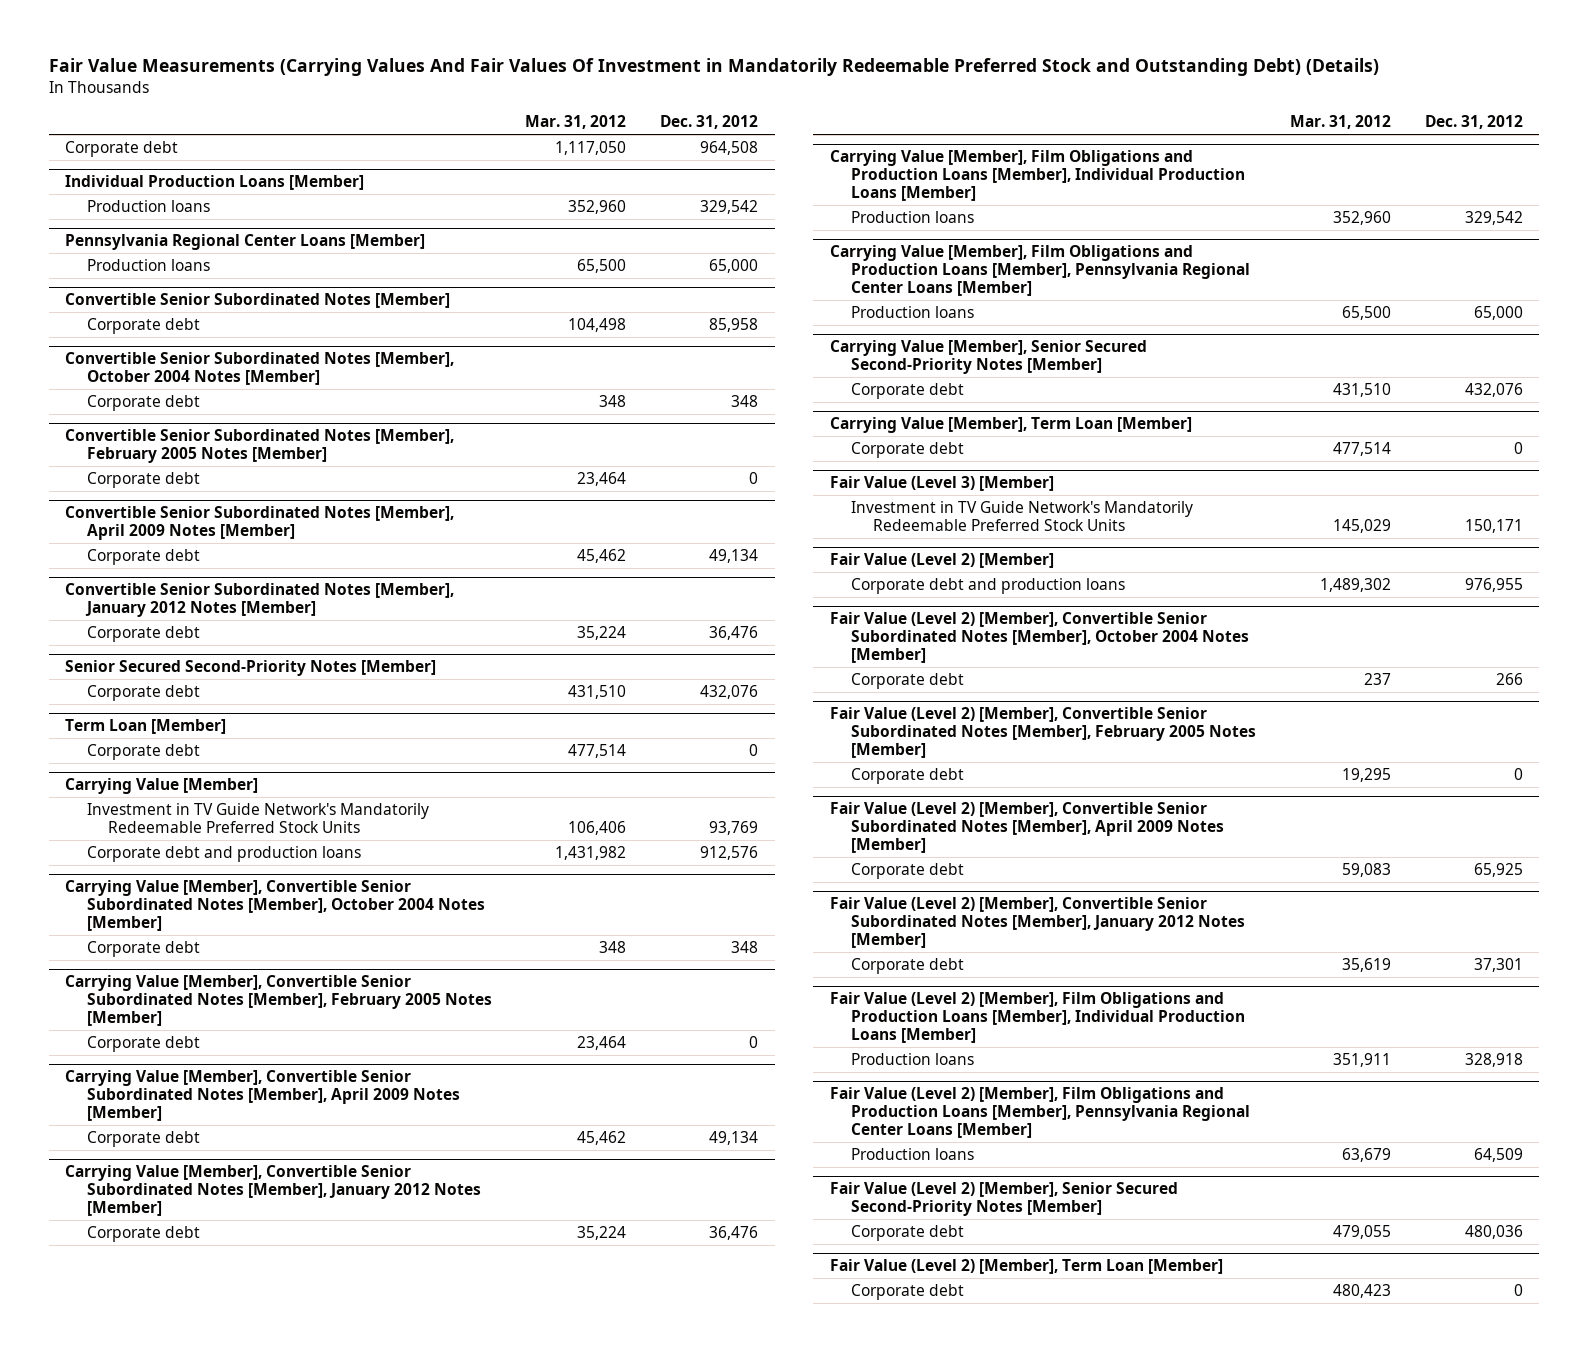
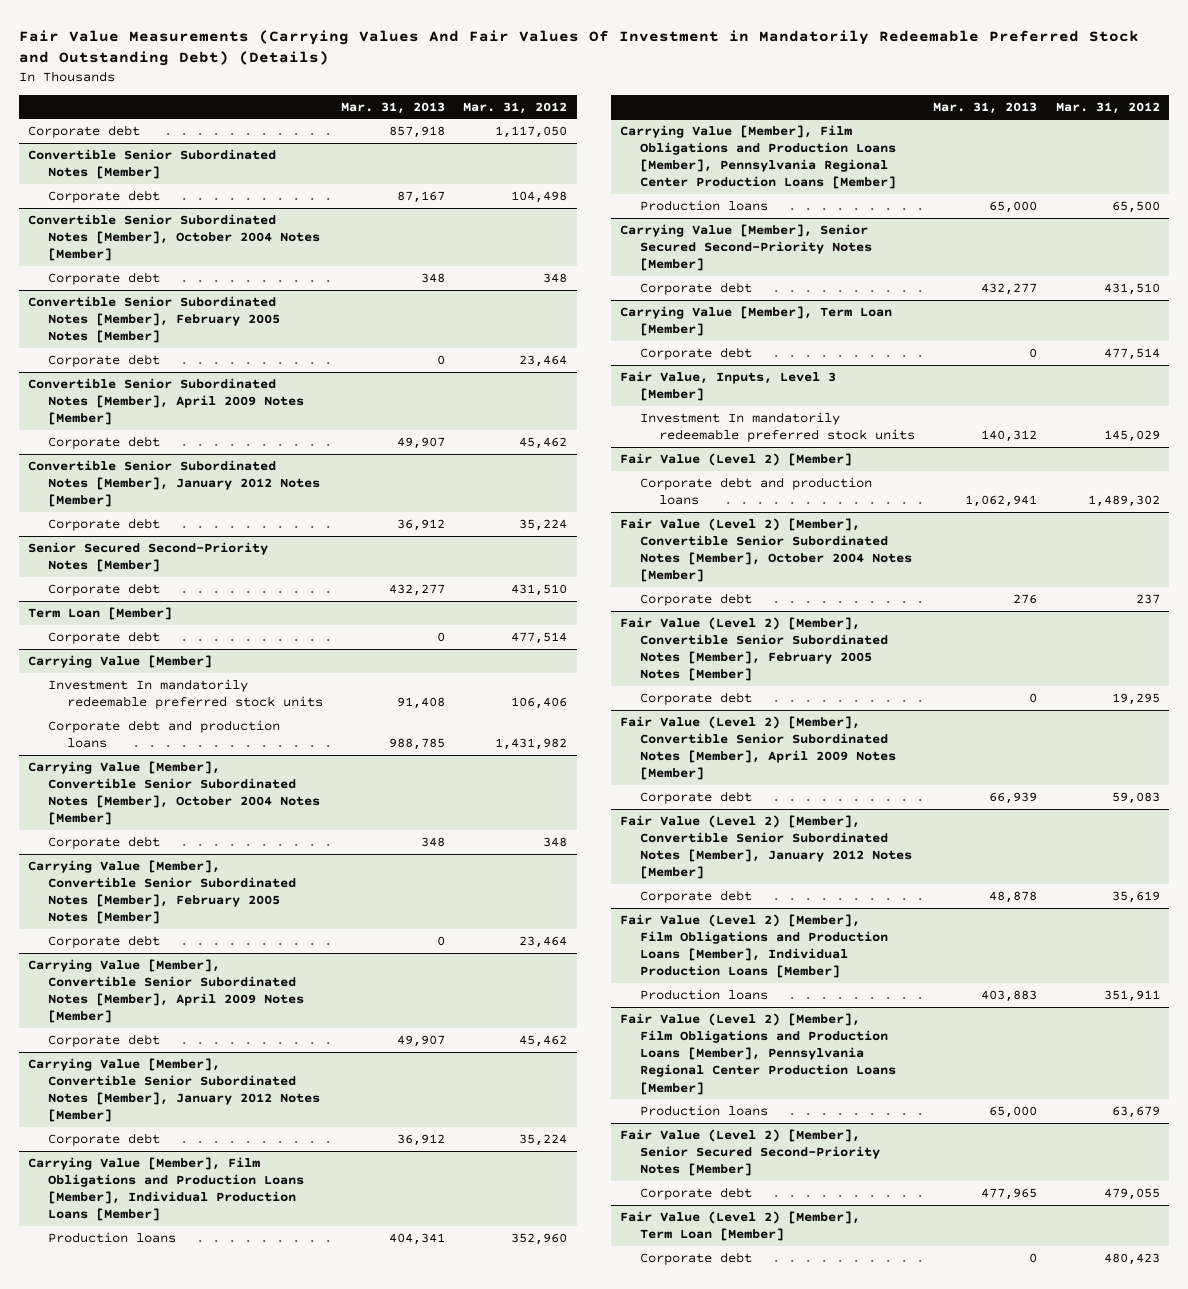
[659,114,758,129] Dec. 31, 2012 -> none
none -> [341,101,446,114] Mar. 31, 2013
[65,175,365,191] Individual Production Loans [Member] -> none
[86,200,210,213] Production loans -> none
[65,234,426,251] Pennsylvania Regional Center Loans [Member] -> none
[86,259,210,272] Production loans -> none
[86,803,429,834] Investment in TV Guide Network's Mandatorily Redeemable Preferred Stock Units -> [47,678,324,710] Investment In mandatorily redeemable preferred stock units
[830,245,1251,297] Carrying Value [Member], Film Obligations and Production Loans [Member], Pennsylvania Regional Center Loans [Member] -> [620,124,896,190] Carrying Value [Member], Film Obligations and Production Loans [Member], Pennsylvania Regional Center Production Loans [Member]
[830,476,1055,492] Fair Value (Level 3) [Member] -> [620,370,837,402] Fair Value, Inputs, Level 3 [Member]
[851,501,1194,532] Investment in TV Guide Network's Mandatorily Redeemable Preferred Stock Units -> [639,411,916,443] Investment In mandatorily redeemable preferred stock units
[830,1087,1251,1139] Fair Value (Level 2) [Member], Film Obligations and Production Loans [Member], Pennsylvania Regional Center Loans [Member] -> [620,1012,896,1095] Fair Value (Level 2) [Member], Film Obligations and Production Loans [Member], Pennsylvania Regional Center Production Loans [Member]

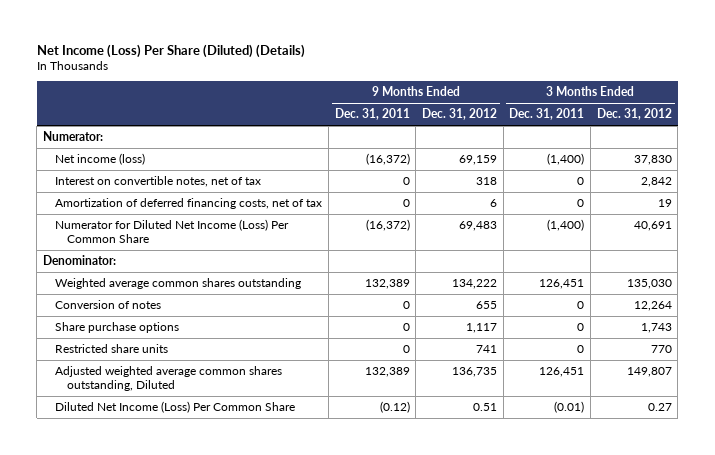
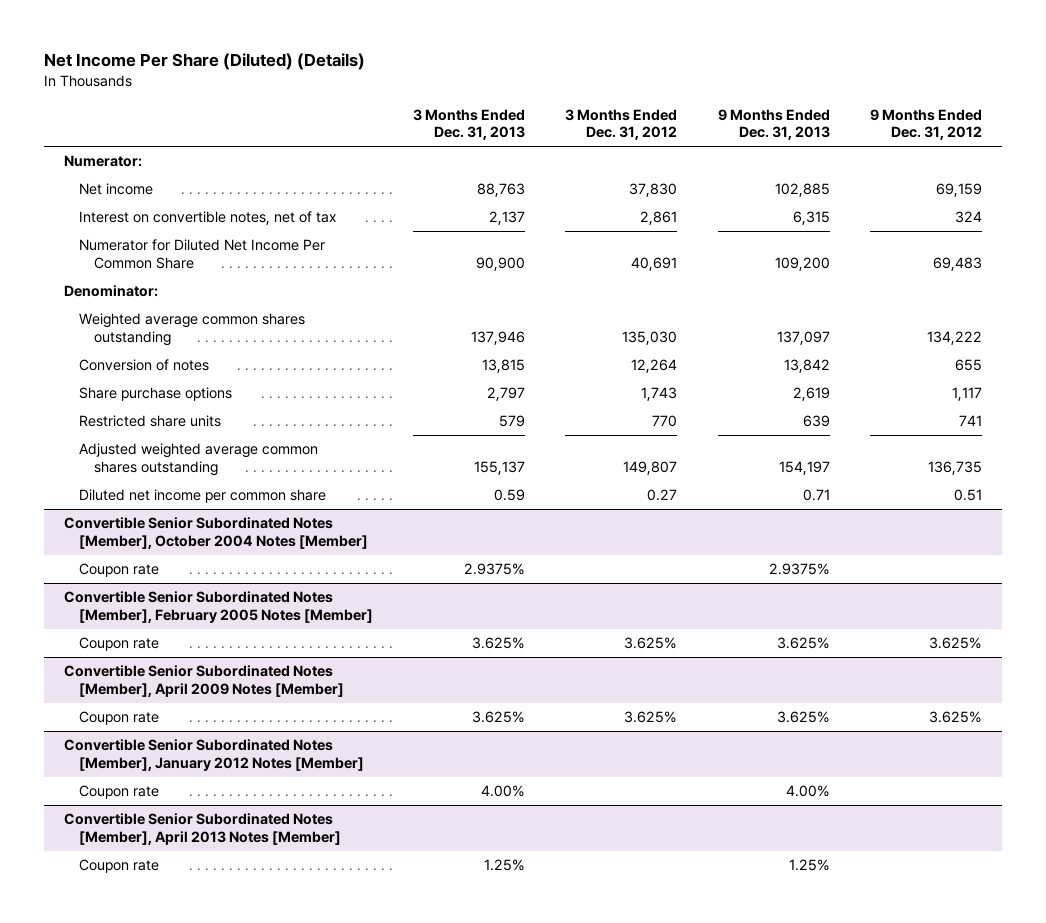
[36,43,305,58] Net Income (Loss) Per Share (Diluted) (Details) -> [43,53,365,71] Net Income Per Share (Diluted) (Details)
[334,108,410,121] Dec. 31, 2011 -> none
[509,108,585,121] Dec. 31, 2011 -> none
none -> [413,108,526,141] 3 Months Ended Dec. 31, 2013
none -> [717,108,830,141] 9 Months Ended Dec. 31, 2013
[55,198,323,210] Amortization of deferred financing costs, net of tax -> none
[55,153,146,166] Net income (loss) -> [78,183,153,196] Net income
[475,177,497,186] 318 -> [954,211,982,224] 324
[640,177,672,188] 2,842 -> [640,211,678,226] 2,861
[55,219,290,243] Numerator for Diluted Net Income (Loss) Per Common Share -> [78,239,325,269] Numerator for Diluted Net Income Per Common Share
[55,366,283,391] Adjusted weighted average common shares outstanding, Diluted -> [78,443,318,476] Adjusted weighted average common shares outstanding
[55,401,296,414] Diluted Net Income (Loss) Per Common Share -> [78,489,326,504] Diluted net income per common share
none -> [63,517,368,549] Convertible Senior Subordinated Notes [Member], October 2004 Notes [Member]
none -> [78,563,159,578] Coupon rate
none -> [63,591,373,623] Convertible Senior Subordinated Notes [Member], February 2005 Notes [Member]
none -> [78,637,159,652] Coupon rate
none -> [63,665,344,697] Convertible Senior Subordinated Notes [Member], April 2009 Notes [Member]
none -> [78,711,159,726] Coupon rate
none -> [63,739,364,771] Convertible Senior Subordinated Notes [Member], January 2012 Notes [Member]
none -> [78,785,159,800] Coupon rate
none -> [63,813,341,845] Convertible Senior Subordinated Notes [Member], April 2013 Notes [Member]
none -> [78,859,159,874] Coupon rate

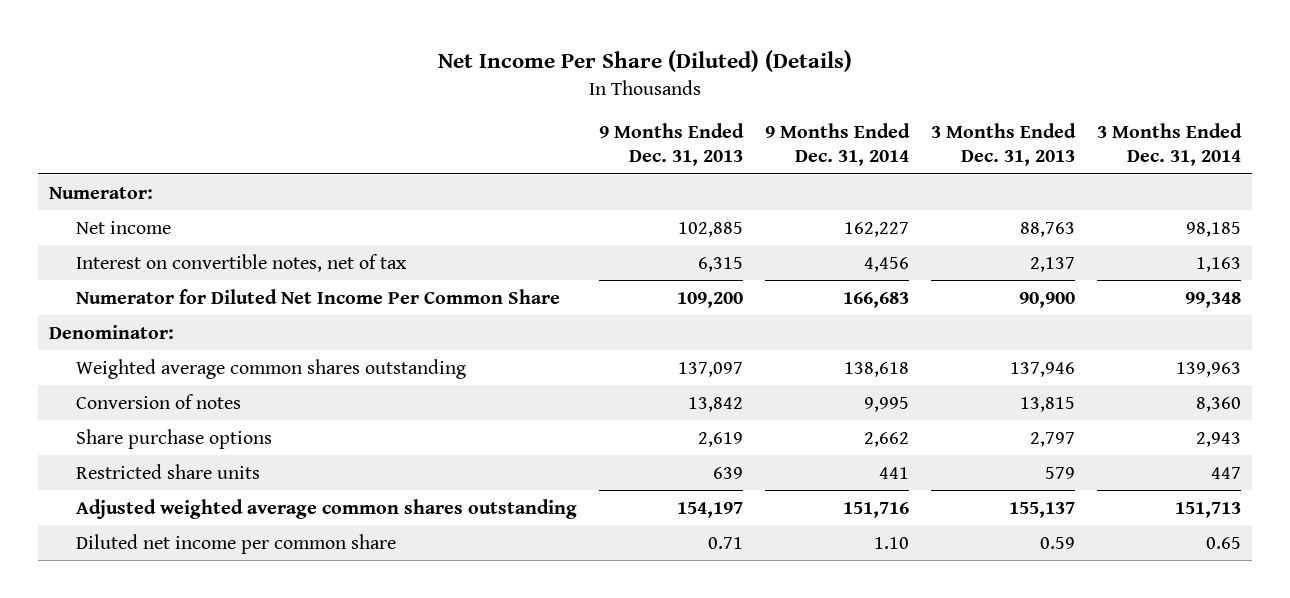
[565,108,678,141] 3 Months Ended Dec. 31, 2012 -> none
[869,108,982,141] 9 Months Ended Dec. 31, 2012 -> none
none -> [764,122,910,167] 9 Months Ended Dec. 31, 2014
none -> [1097,122,1243,167] 3 Months Ended Dec. 31, 2014
[63,517,368,549] Convertible Senior Subordinated Notes [Member], October 2004 Notes [Member] -> none
[78,563,159,578] Coupon rate -> none
[63,591,373,623] Convertible Senior Subordinated Notes [Member], February 2005 Notes [Member] -> none
[78,637,159,652] Coupon rate -> none
[63,665,344,697] Convertible Senior Subordinated Notes [Member], April 2009 Notes [Member] -> none
[78,711,159,726] Coupon rate -> none
[63,739,364,771] Convertible Senior Subordinated Notes [Member], January 2012 Notes [Member] -> none
[78,785,159,800] Coupon rate -> none
[63,813,341,845] Convertible Senior Subordinated Notes [Member], April 2013 Notes [Member] -> none
[78,859,159,874] Coupon rate -> none

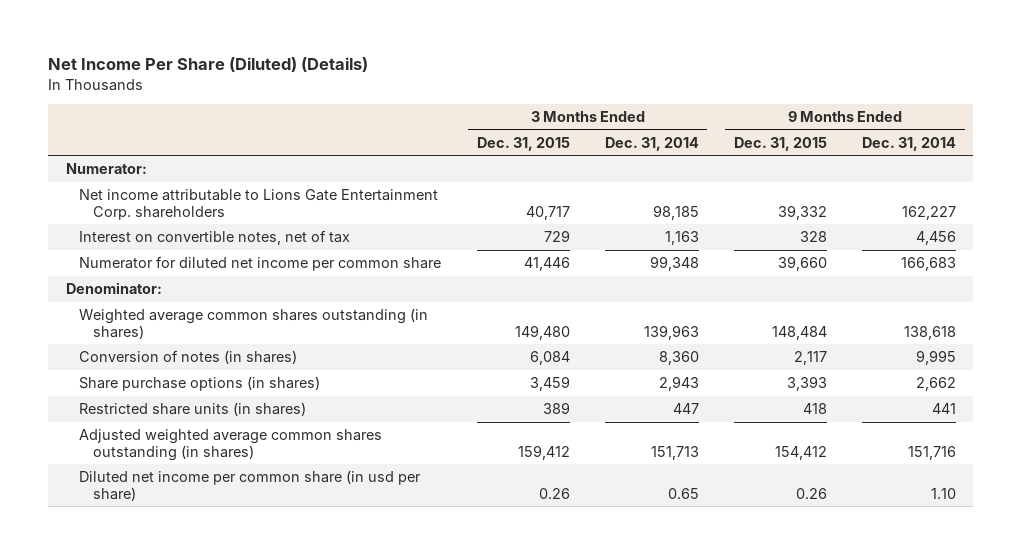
[598,122,744,167] 9 Months Ended Dec. 31, 2013 -> none
[930,122,1076,167] 3 Months Ended Dec. 31, 2013 -> none
none -> [476,136,570,151] Dec. 31, 2015
none -> [733,136,827,151] Dec. 31, 2015
[75,220,171,234] Net income -> [79,189,439,220] Net income attributable to Lions Gate Entertainment Corp. shareholders
[75,288,560,304] Numerator for Diluted Net Income Per Common Share -> [79,256,442,272] Numerator for diluted net income per common share
[75,358,466,379] Weighted average common shares outstanding -> [79,308,429,339] Weighted average common shares outstanding (in shares)
[75,393,241,409] Conversion of notes -> [79,350,298,365] Conversion of notes (in shares)
[75,428,272,449] Share purchase options -> [79,376,321,392] Share purchase options (in shares)
[75,463,260,479] Restricted share units -> [79,402,307,417] Restricted share units (in shares)
[75,498,577,519] Adjusted weighted average common shares outstanding -> [79,429,383,461] Adjusted weighted average common shares outstanding (in shares)
[75,533,396,554] Diluted net income per common share -> [79,470,422,501] Diluted net income per common share (in usd per share)

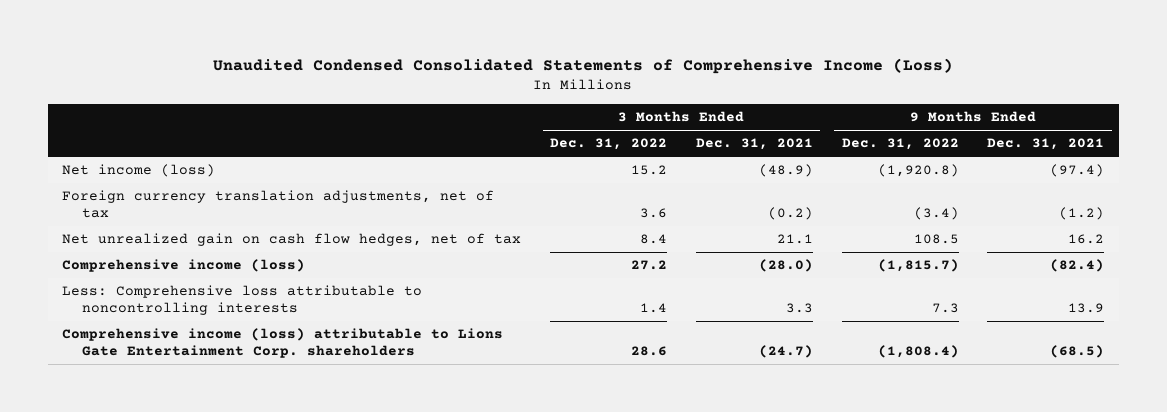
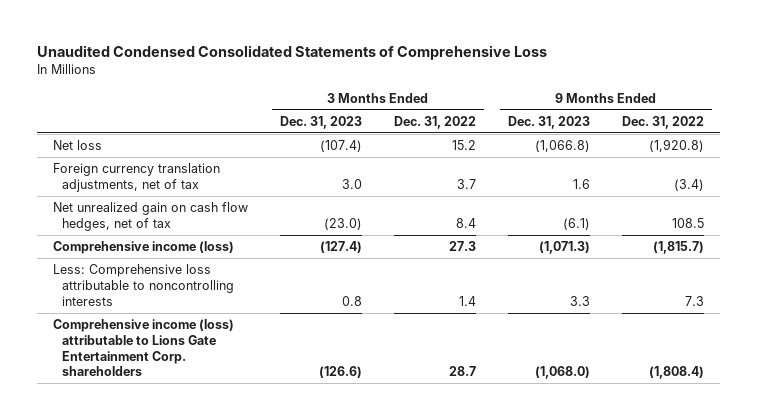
[213,58,954,75] Unaudited Condensed Consolidated Statements of Comprehensive Income (Loss) -> [36,44,547,60] Unaudited Condensed Consolidated Statements of Comprehensive Loss
[695,138,813,151] Dec. 31, 2021 -> none
[987,138,1105,151] Dec. 31, 2021 -> none
none -> [279,115,362,129] Dec. 31, 2023
none -> [507,115,590,129] Dec. 31, 2023
[62,164,216,178] Net income (loss) -> [52,140,102,151] Net loss
[639,207,667,218] 3.6 -> [456,178,476,189] 3.7
[630,260,667,271] 27.2 -> [448,241,476,252] 27.3
[630,345,667,356] 28.6 -> [448,366,476,377] 28.7

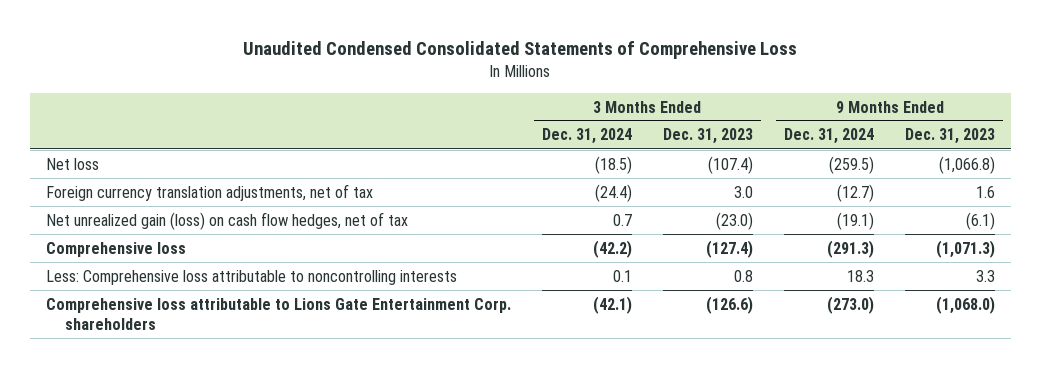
[393,115,476,129] Dec. 31, 2022 -> none
[621,115,704,129] Dec. 31, 2022 -> none
none -> [541,128,632,145] Dec. 31, 2024
none -> [784,128,875,145] Dec. 31, 2024
[52,202,248,231] Net unrealized gain on cash flow hedges, net of tax -> [45,211,408,230] Net unrealized gain (loss) on cash flow hedges, net of tax
[52,241,234,255] Comprehensive income (loss) -> [45,241,186,257] Comprehensive loss
[52,319,234,377] Comprehensive income (loss) attributable to Lions Gate Entertainment Corp. shareholders -> [45,297,511,330] Comprehensive loss attributable to Lions Gate Entertainment Corp. shareholders

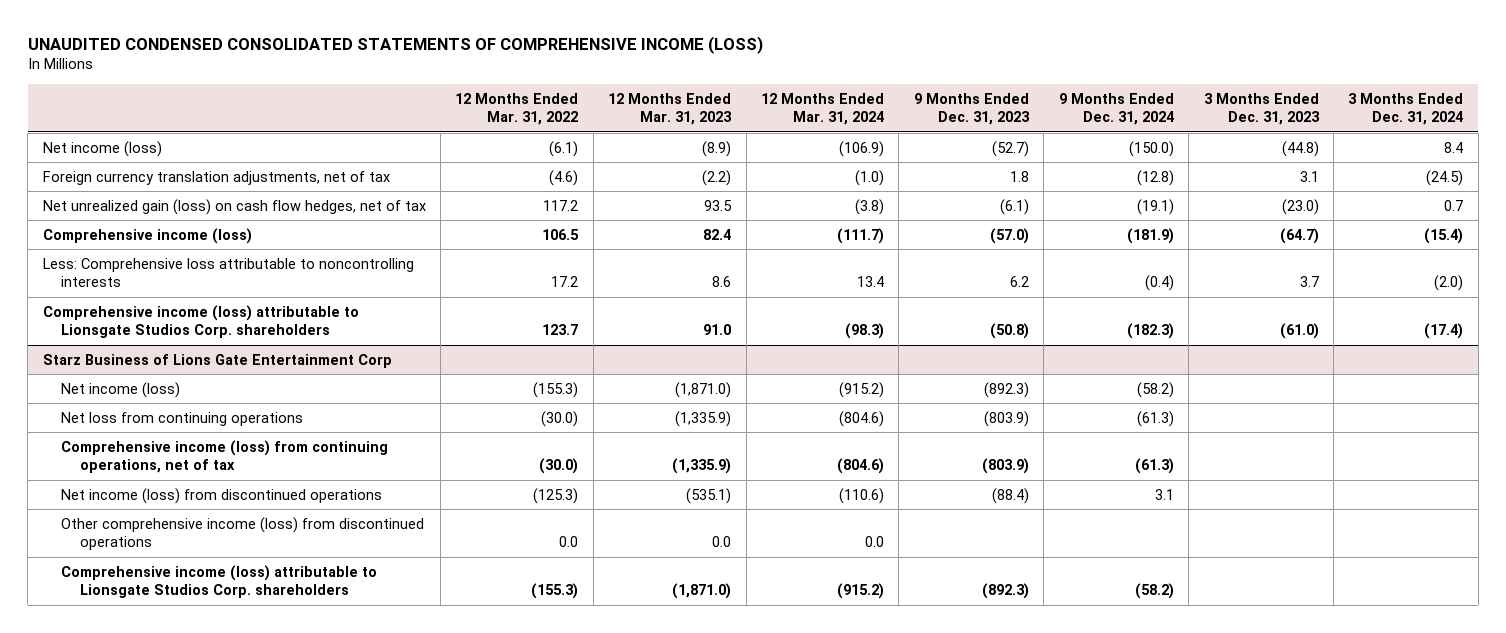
[243,41,798,60] Unaudited Condensed Consolidated Statements of Comprehensive Loss -> [27,36,763,55] UNAUDITED CONDENSED CONSOLIDATED STATEMENTS OF COMPREHENSIVE INCOME (LOSS)
none -> [455,92,579,126] 12 Months Ended Mar. 31, 2022
none -> [608,92,733,126] 12 Months Ended Mar. 31, 2023
none -> [761,92,885,126] 12 Months Ended Mar. 31, 2024
[45,157,99,170] Net loss -> [42,140,162,157] Net income (loss)
[594,155,632,174] (18.5) -> [1444,141,1464,153] 8.4
[707,155,753,174] (107.4) -> [1281,140,1319,157] (44.8)
[829,155,875,174] (259.5) -> [1128,140,1174,157] (150.0)
[939,155,996,174] (1,066.8) -> [991,140,1029,157] (52.7)
[594,183,632,202] (24.4) -> [1426,169,1464,186] (24.5)
[733,185,753,198] 3.0 -> [1299,170,1319,182] 3.1
[837,183,875,202] (12.7) -> [1136,169,1174,186] (12.8)
[976,185,996,198] 1.6 -> [1009,170,1029,182] 1.8
[45,241,186,257] Comprehensive loss -> [42,227,252,244] Comprehensive income (loss)
[592,239,632,258] (42.2) -> [1424,227,1464,244] (15.4)
[705,239,753,258] (127.4) -> [1279,227,1319,244] (64.7)
[827,239,875,258] (291.3) -> [1126,227,1174,244] (181.9)
[936,239,996,258] (1,071.3) -> [989,227,1029,244] (57.0)
[612,269,632,282] 0.1 -> [1434,275,1464,292] (2.0)
[733,269,753,282] 0.8 -> [1299,276,1319,288] 3.7
[847,269,875,282] 18.3 -> [1144,275,1174,292] (0.4)
[976,269,996,282] 3.3 -> [1009,276,1029,288] 6.2
[45,297,511,330] Comprehensive loss attributable to Lions Gate Entertainment Corp. shareholders -> [42,304,359,339] Comprehensive income (loss) attributable to Lionsgate Studios Corp. shareholders
[592,295,632,314] (42.1) -> [1424,323,1464,340] (17.4)
[705,295,753,314] (126.6) -> [1279,323,1319,340] (61.0)
[827,295,875,314] (273.0) -> [1126,323,1174,340] (182.3)
[936,295,996,314] (1,068.0) -> [989,323,1029,340] (50.8)
none -> [42,353,392,368] Starz Business of Lions Gate Entertainment Corp
none -> [61,381,181,398] Net income (loss)
none -> [61,411,304,426] Net loss from continuing operations
none -> [61,439,389,474] Comprehensive income (loss) from continuing operations, net of tax
none -> [61,487,383,504] Net income (loss) from discontinued operations
none -> [61,516,425,551] Other comprehensive income (loss) from discontinued operations
none -> [61,564,378,599] Comprehensive income (loss) attributable to Lionsgate Studios Corp. shareholders

